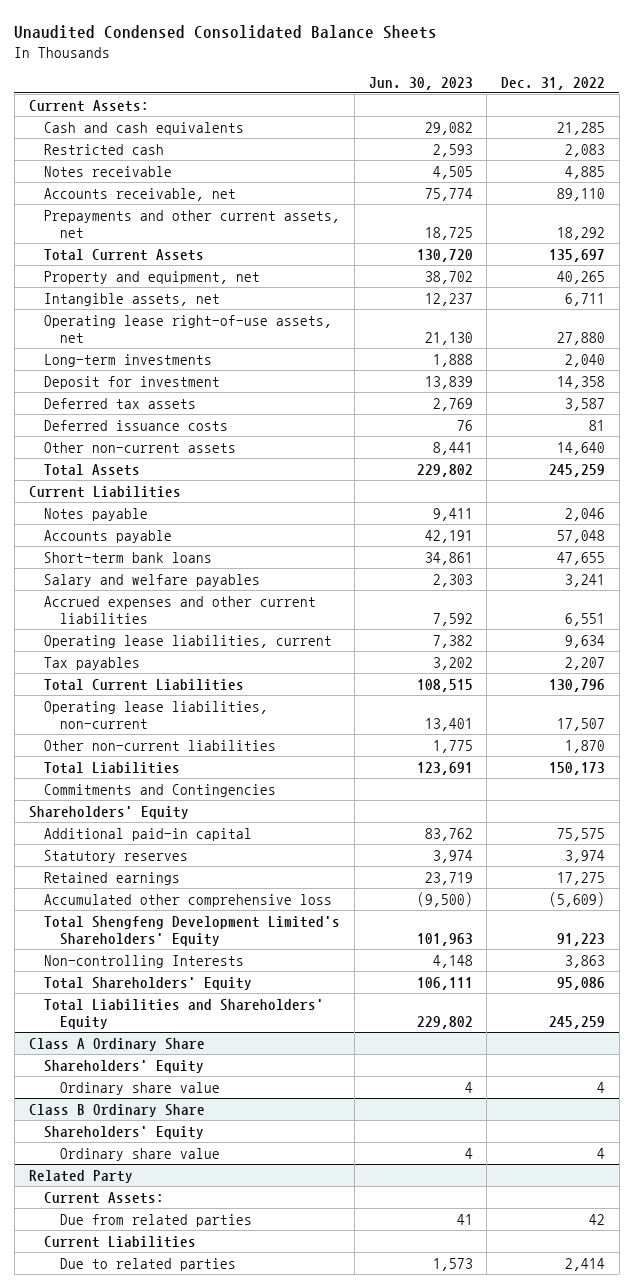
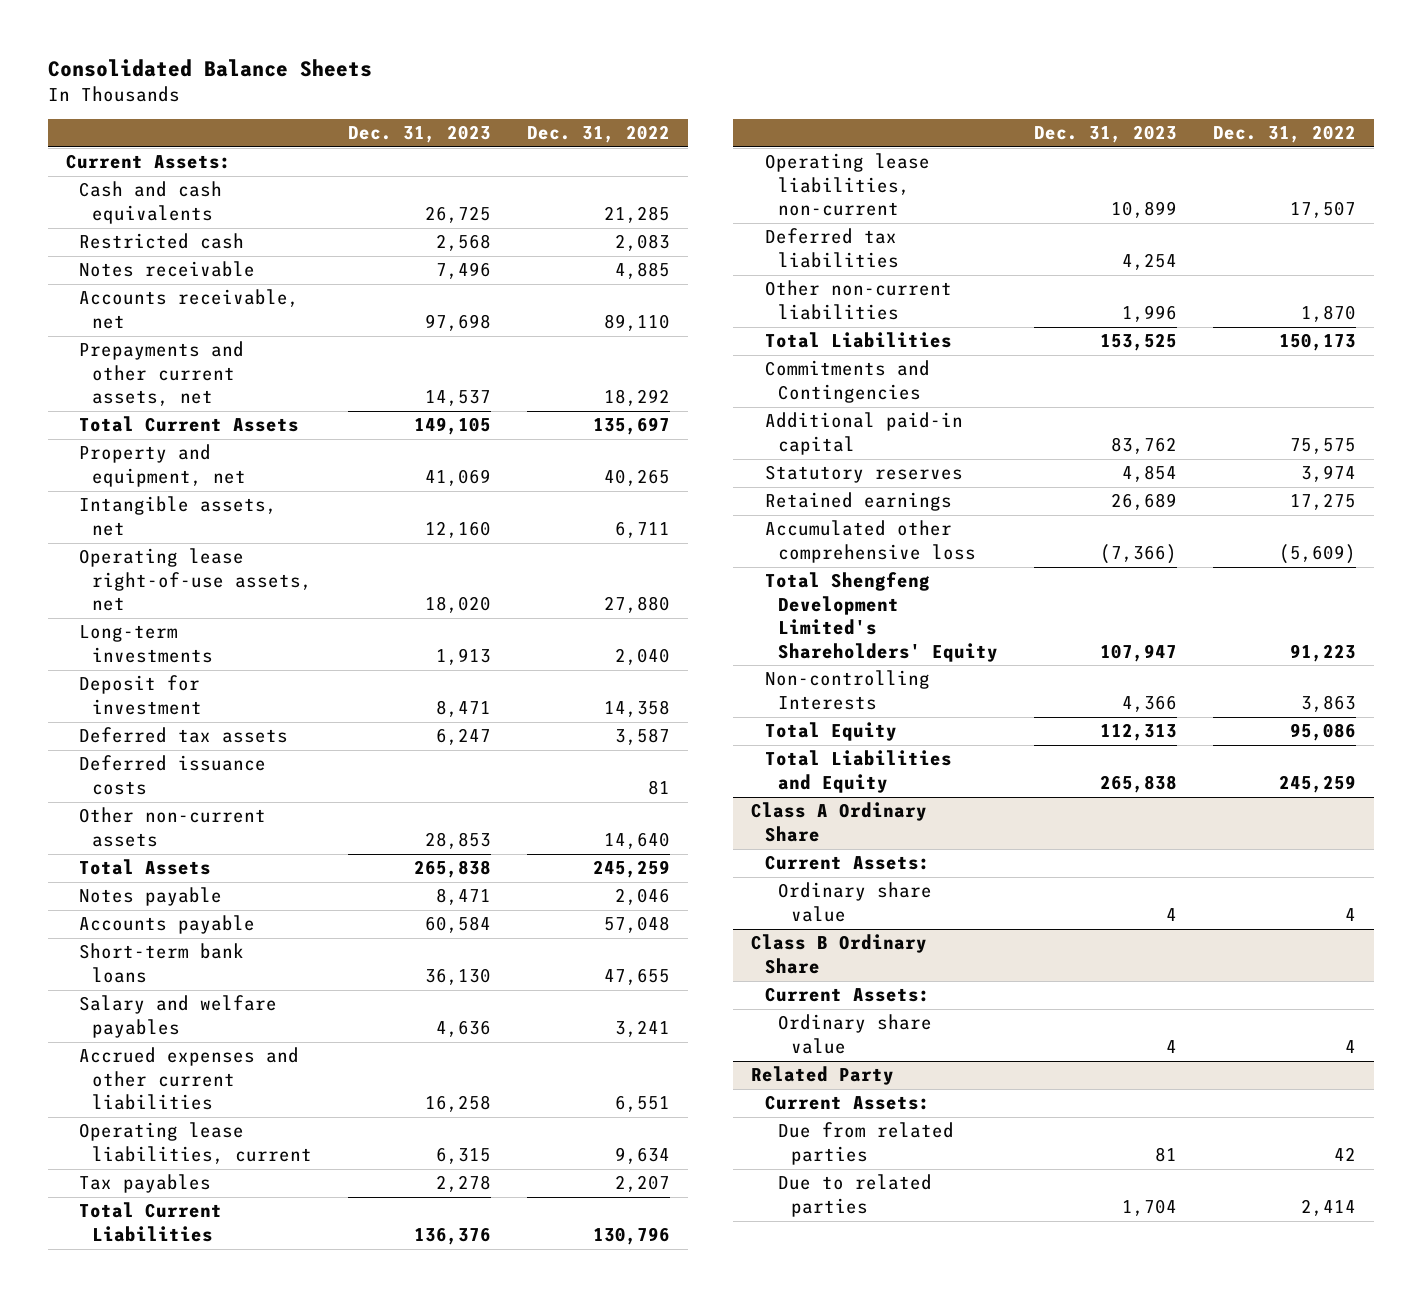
[14,25,438,40] Unaudited Condensed Consolidated Balance Sheets -> [47,58,372,77] Consolidated Balance Sheets
[368,76,473,90] Jun. 30, 2023 -> none
none -> [347,125,491,144] Dec. 31, 2023
[28,485,181,498] Current Liabilities -> none
none -> [764,228,899,268] Deferred tax liabilities
[28,805,189,819] Shareholders' Equity -> none
[44,976,253,990] Total Shareholders' Equity -> [764,722,897,742] Total Equity
[44,998,325,1029] Total Liabilities and Shareholders' Equity -> [764,750,952,793] Total Liabilities and Equity
[44,1059,205,1073] Shareholders' Equity -> none
none -> [764,855,930,871] Current Assets:
[44,1125,205,1139] Shareholders' Equity -> none
none -> [764,987,930,1003] Current Assets:
[44,1235,197,1248] Current Liabilities -> none

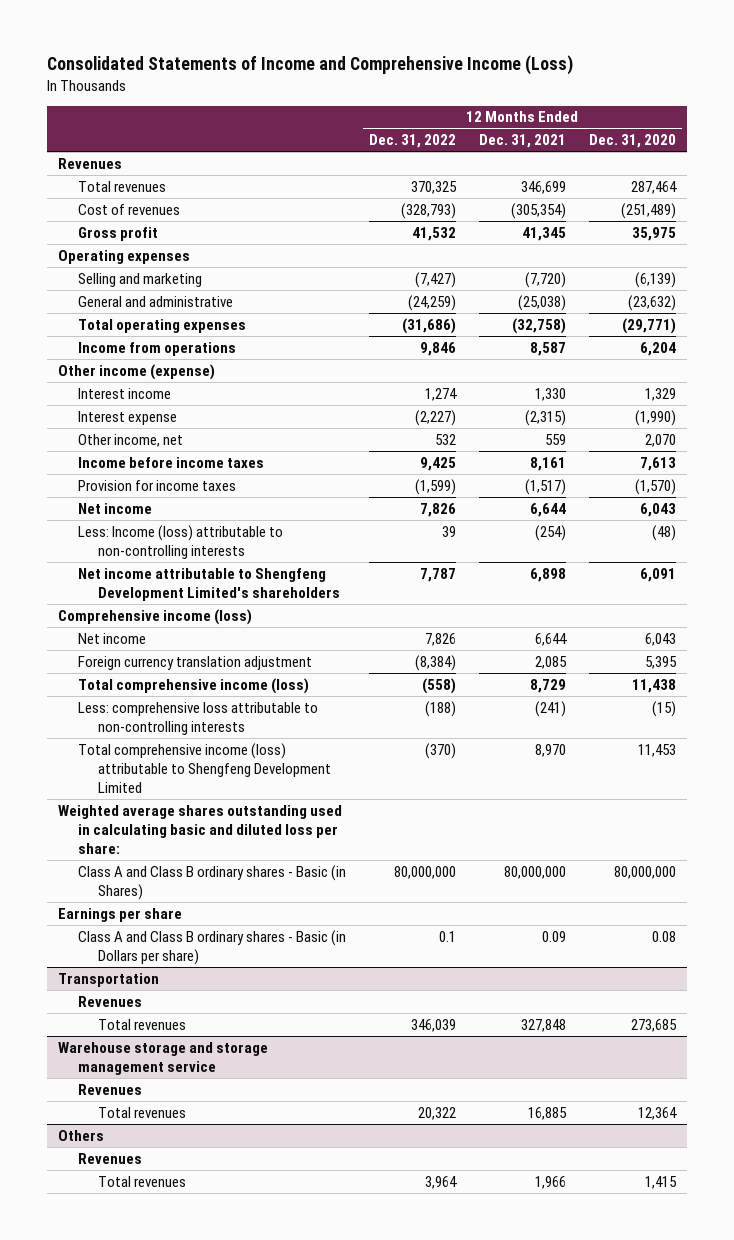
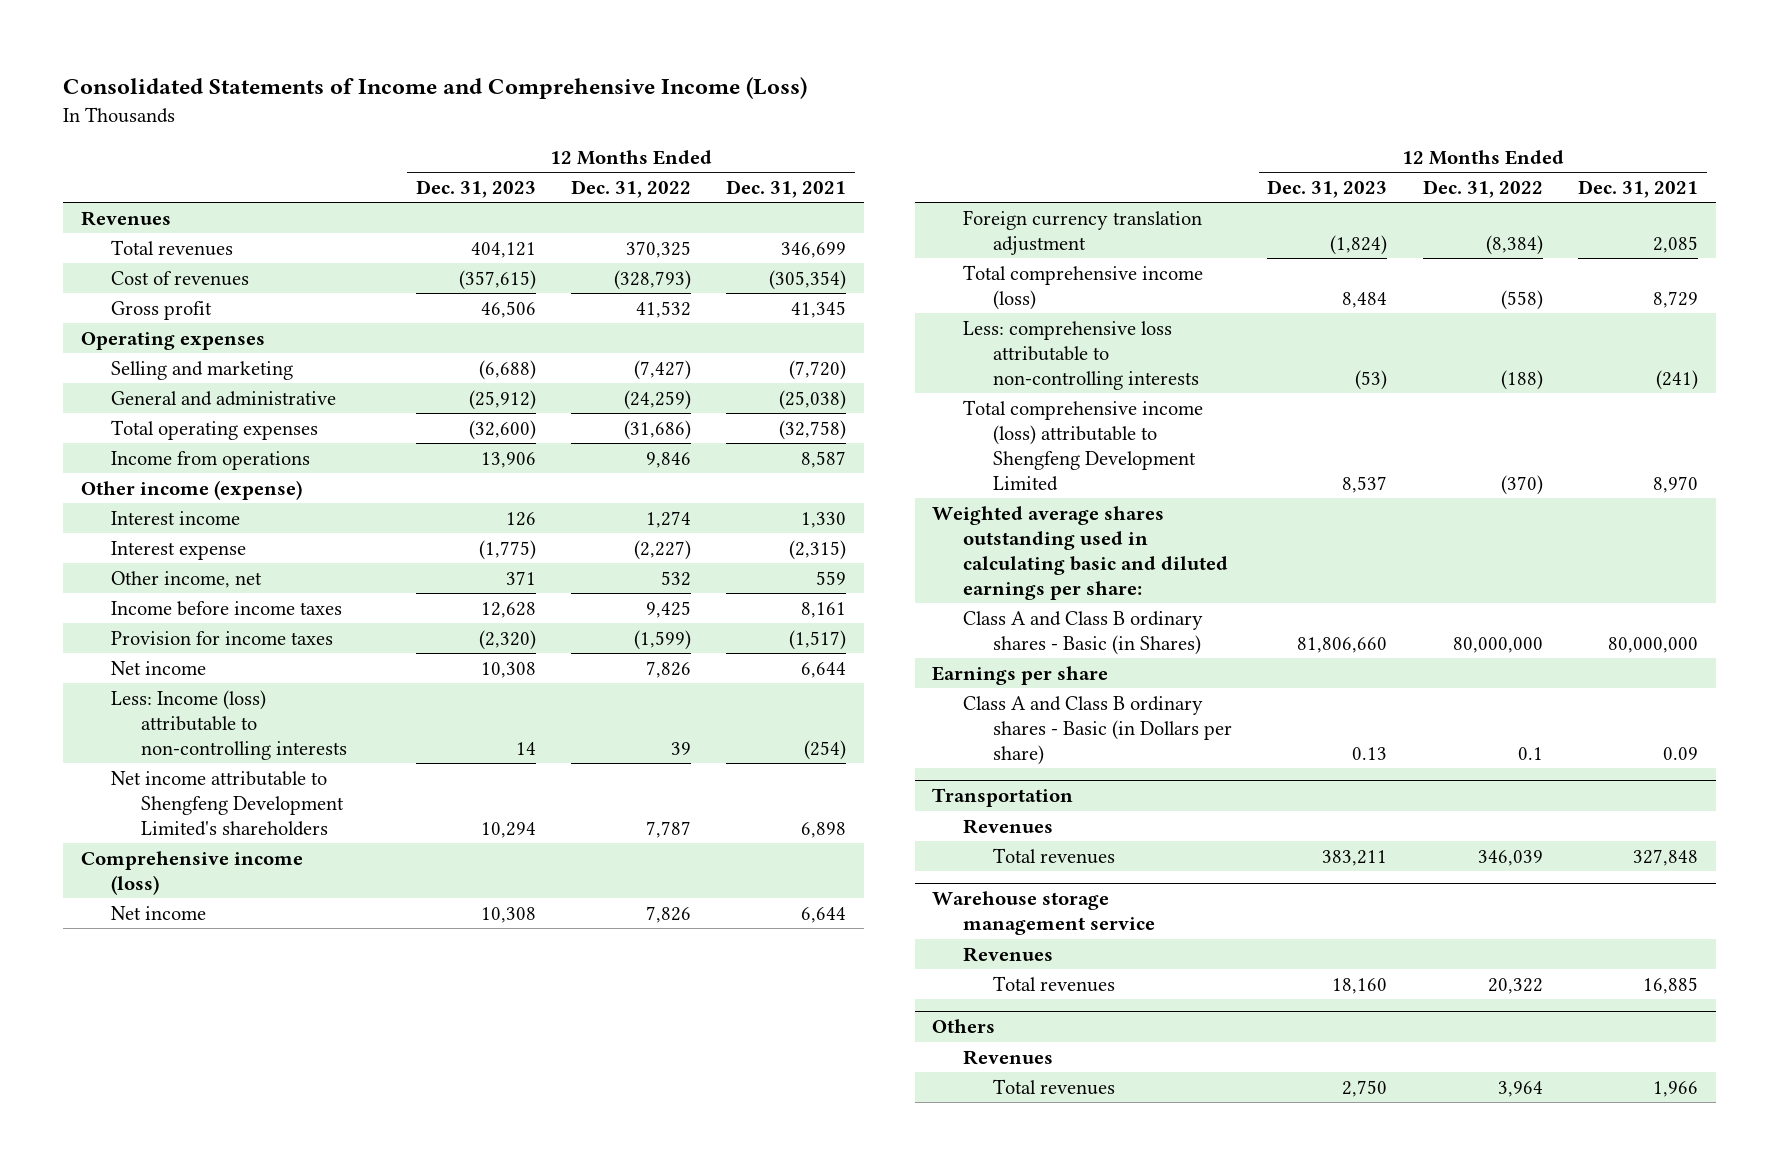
[588,134,676,149] Dec. 31, 2020 -> none
none -> [415,179,536,198] Dec. 31, 2023
[58,804,343,854] Weighted average shares outstanding used in calculating basic and diluted loss per share: -> [932,505,1228,600] Weighted average shares outstanding used in calculating basic and diluted earnings per share:
[58,1041,269,1075] Warehouse storage and storage management service -> [932,891,1155,936] Warehouse storage management service

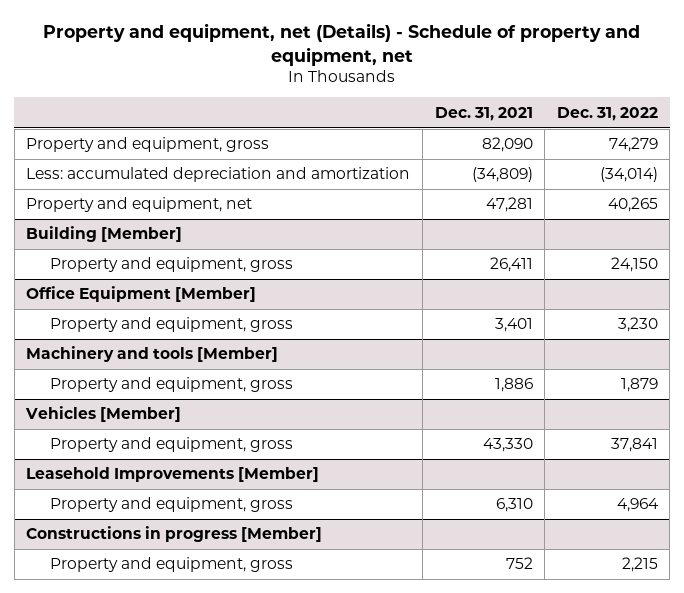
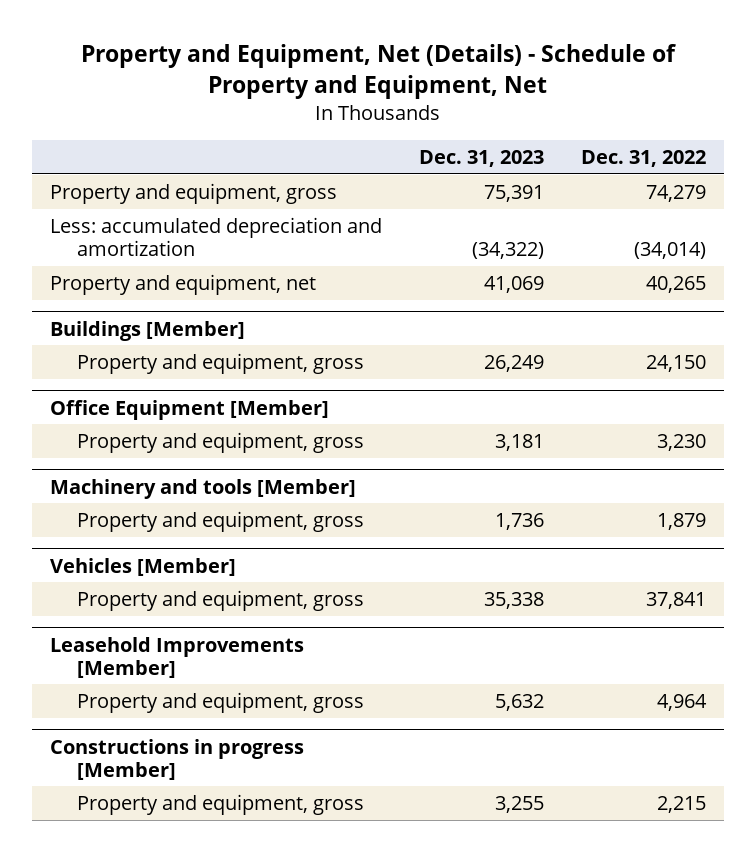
[43,22,641,66] Property and equipment, net (Details) - Schedule of property and equipment, net -> [80,44,676,100] Property and Equipment, Net (Details) - Schedule of Property and Equipment, Net
[434,106,533,121] Dec. 31, 2021 -> none
none -> [418,150,544,168] Dec. 31, 2023
[26,226,183,243] Building [Member] -> [50,320,246,341] Buildings [Member]

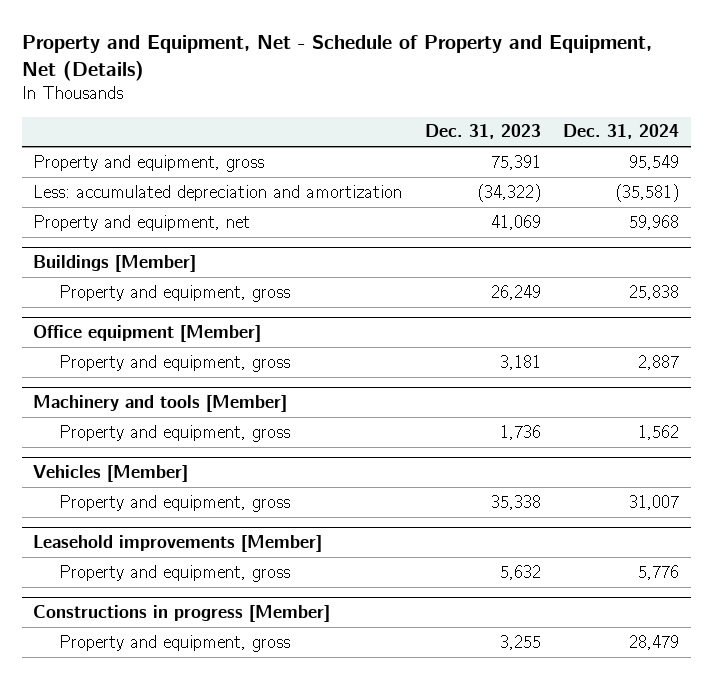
[80,44,676,100] Property and Equipment, Net (Details) - Schedule of Property and Equipment, Net -> [21,34,652,81] Property and Equipment, Net - Schedule of Property and Equipment, Net (Details)
[580,150,706,168] Dec. 31, 2022 -> none
none -> [563,124,680,140] Dec. 31, 2024
[50,399,330,420] Office Equipment [Member] -> [32,325,261,343] Office equipment [Member]
[50,636,305,678] Leasehold Improvements [Member] -> [32,535,322,553] Leasehold improvements [Member]

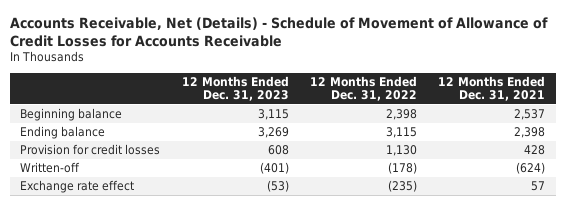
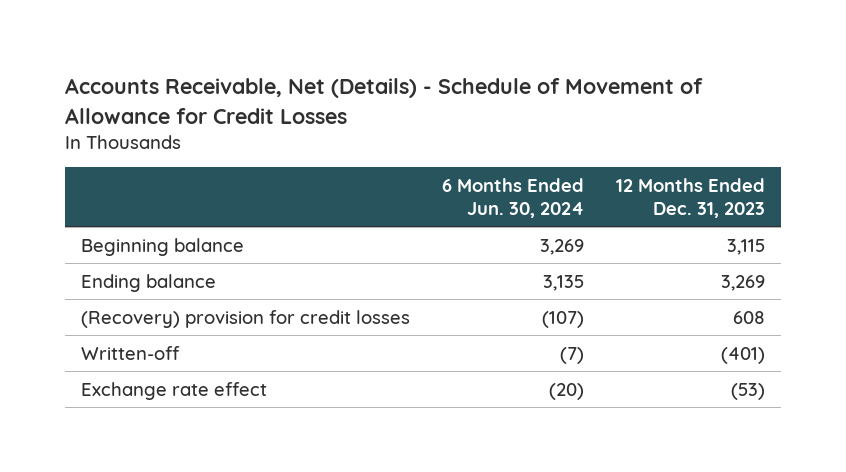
[9,16,548,47] Accounts Receivable, Net (Details) - Schedule of Movement of Allowance of Credit Losses for Accounts Receivable -> [65,78,704,124] Accounts Receivable, Net (Details) - Schedule of Movement of Allowance for Credit Losses
[310,75,418,102] 12 Months Ended Dec. 31, 2022 -> none
[438,75,546,102] 12 Months Ended Dec. 31, 2021 -> none
none -> [442,178,585,219] 6 Months Ended Jun. 30, 2024
[20,143,161,155] Provision for credit losses -> [81,309,411,328] (Recovery) provision for credit losses

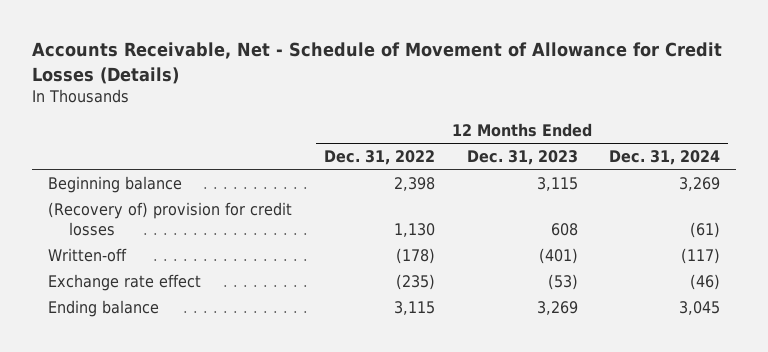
[65,78,704,124] Accounts Receivable, Net (Details) - Schedule of Movement of Allowance for Credit Losses -> [32,42,723,84] Accounts Receivable, Net - Schedule of Movement of Allowance for Credit Losses (Details)
[442,178,585,219] 6 Months Ended Jun. 30, 2024 -> none
none -> [323,149,435,165] Dec. 31, 2022
none -> [609,149,721,165] Dec. 31, 2024
[81,309,411,328] (Recovery) provision for credit losses -> [48,201,293,236] (Recovery of) provision for credit losses
[81,273,217,292] Ending balance -> [48,299,160,317] Ending balance

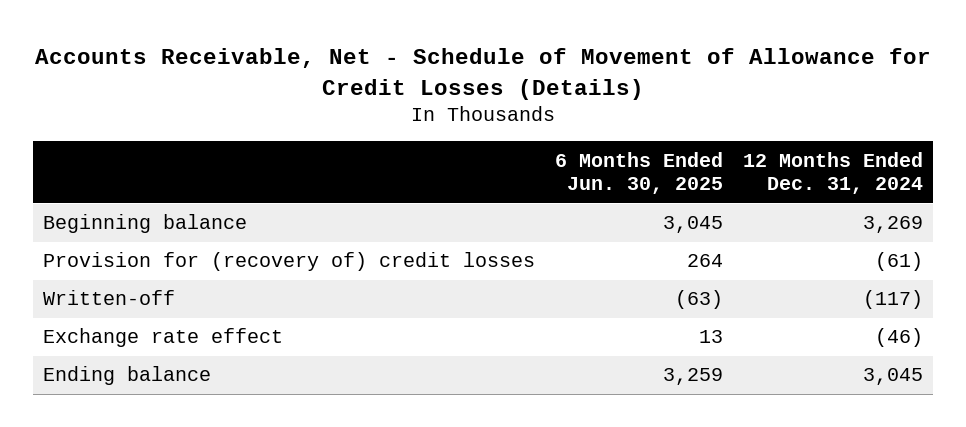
[323,149,435,165] Dec. 31, 2022 -> none
[466,149,578,165] Dec. 31, 2023 -> none
none -> [555,151,724,195] 6 Months Ended Jun. 30, 2025
[48,201,293,236] (Recovery of) provision for credit losses -> [43,252,536,272] Provision for (recovery of) credit losses

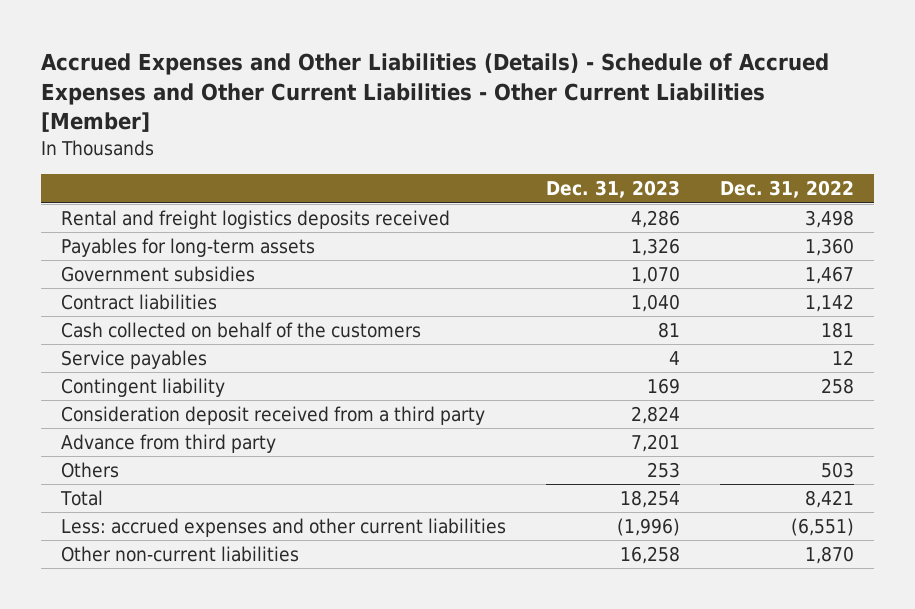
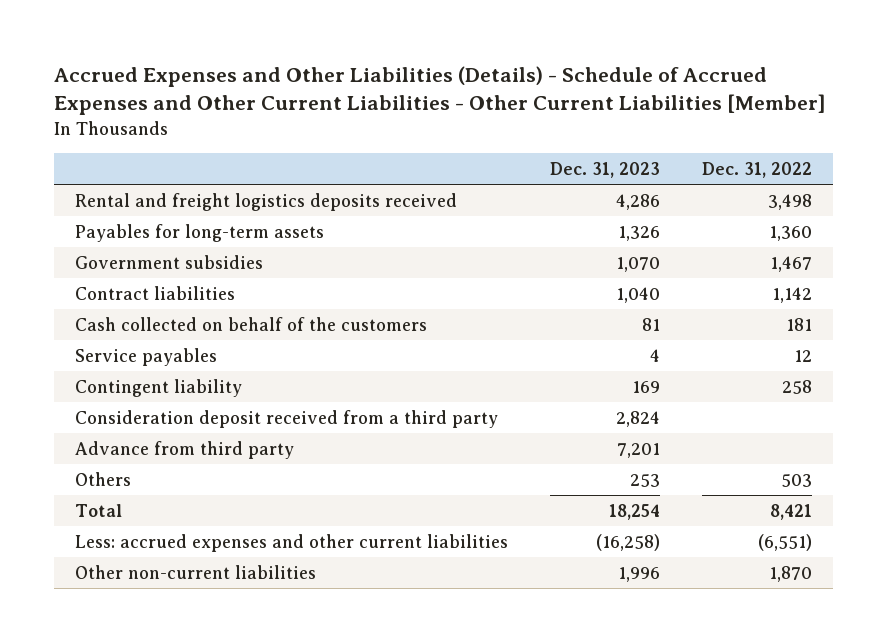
[616,518,680,537] (1,996) -> [595,533,660,551] (16,258)
[619,546,680,565] 16,258 -> [617,566,660,582] 1,996

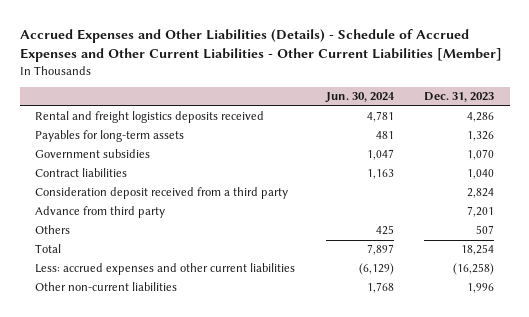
[701,162,812,179] Dec. 31, 2022 -> none
none -> [324,92,395,104] Jun. 30, 2024
[74,316,427,331] Cash collected on behalf of the customers -> none
[74,347,217,366] Service payables -> none
[74,378,242,397] Contingent liability -> none
[629,473,660,487] 253 -> [476,225,495,235] 507

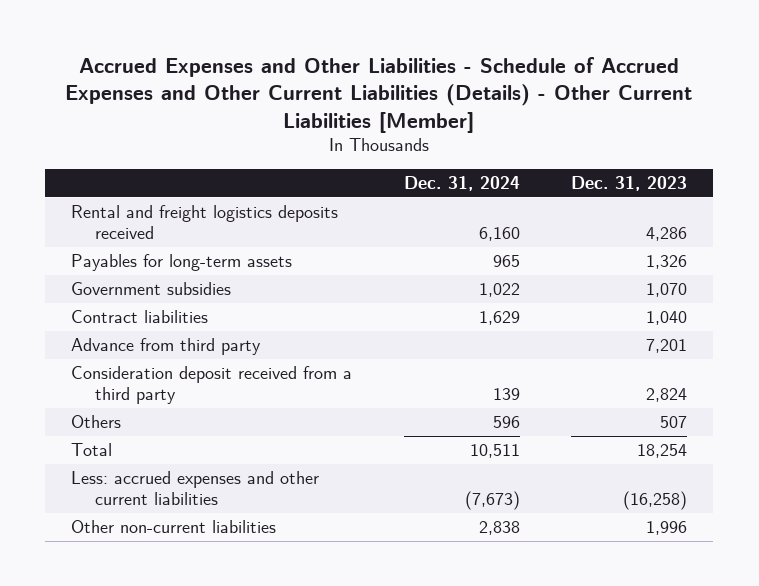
[19,28,502,62] Accrued Expenses and Other Liabilities (Details) - Schedule of Accrued Expenses and Other Current Liabilities - Other Current Liabilities [Member] -> [65,56,693,133] Accrued Expenses and Other Liabilities - Schedule of Accrued Expenses and Other Current Liabilities (Details) - Other Current Liabilities [Member]
[324,92,395,104] Jun. 30, 2024 -> none
none -> [403,176,520,192] Dec. 31, 2024
[34,187,288,200] Consideration deposit received from a third party -> [71,366,353,405] Consideration deposit received from a third party

